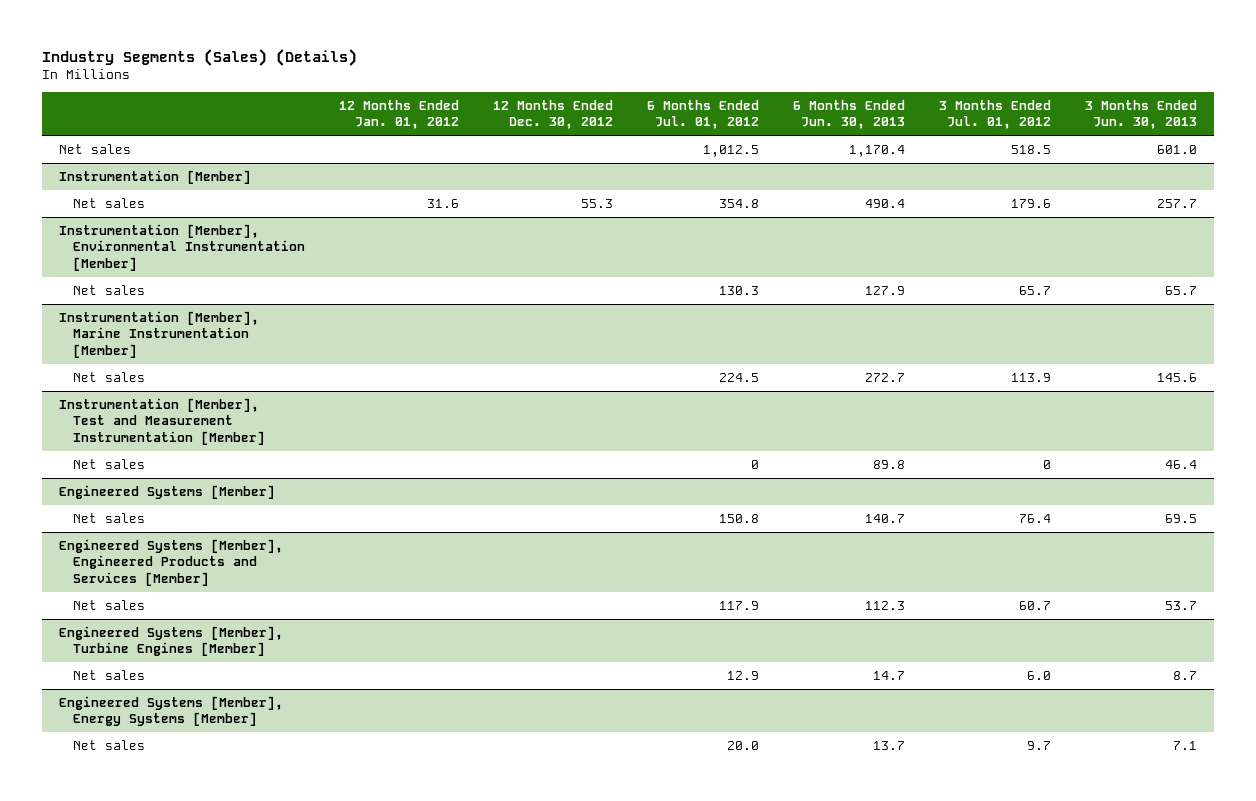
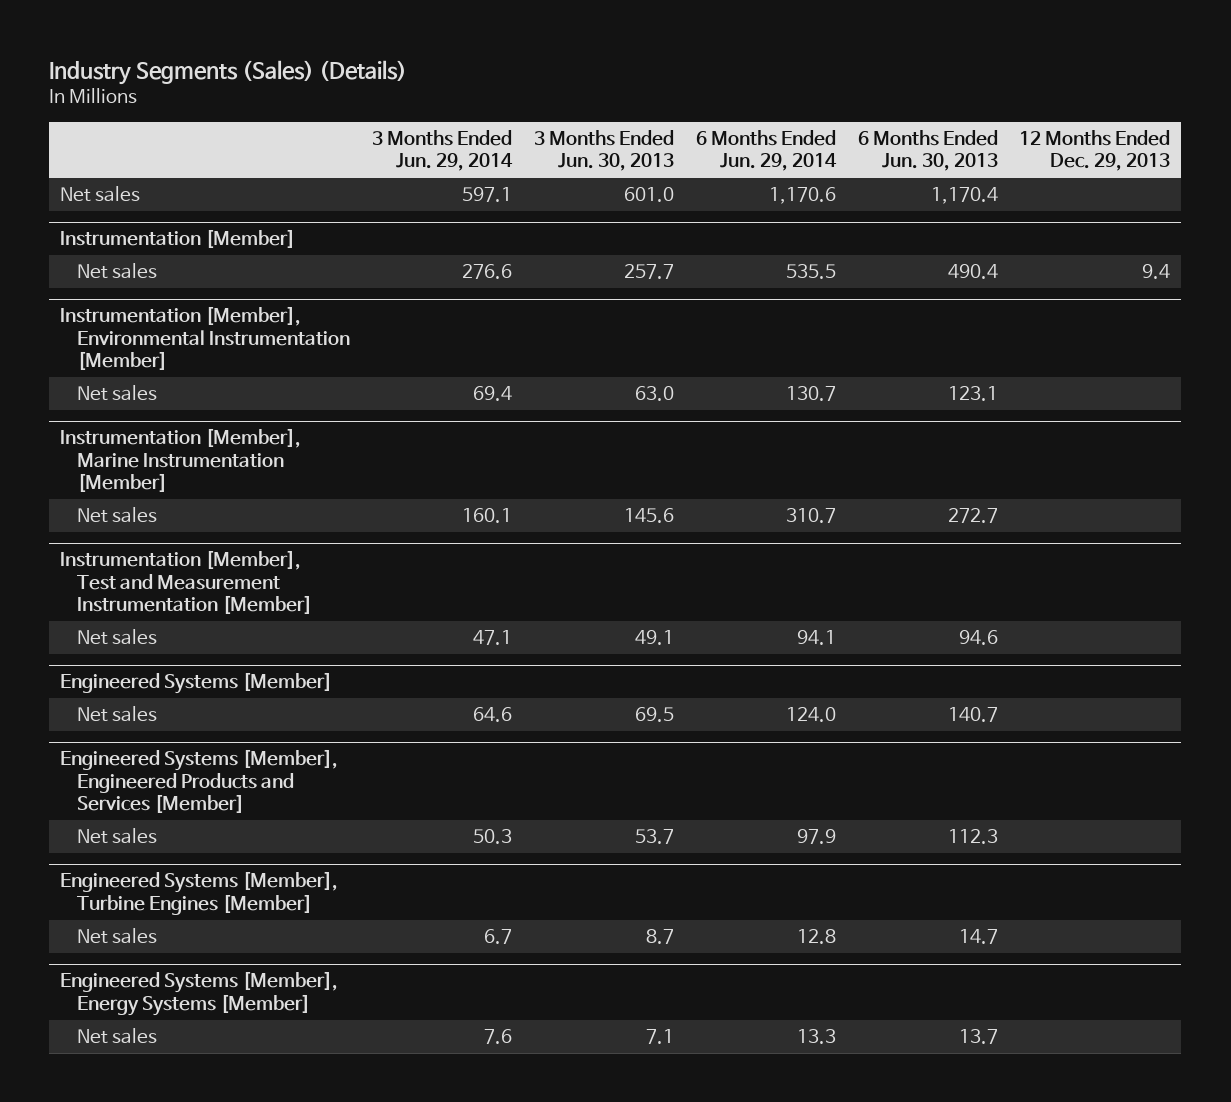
[338,99,459,130] 12 Months Ended Jan. 01, 2012 -> none
[492,99,613,130] 12 Months Ended Dec. 30, 2012 -> none
[646,99,759,130] 6 Months Ended Jul. 01, 2012 -> none
[939,99,1052,130] 3 Months Ended Jul. 01, 2012 -> none
none -> [371,129,513,172] 3 Months Ended Jun. 29, 2014
none -> [695,129,837,172] 6 Months Ended Jun. 29, 2014
none -> [1019,129,1171,172] 12 Months Ended Dec. 29, 2013
[865,285,906,295] 127.9 -> [947,386,998,402] 123.1
[1165,285,1198,295] 65.7 -> [634,386,674,402] 63.0
[873,459,906,469] 89.8 -> [958,630,998,646] 94.6
[1165,459,1198,469] 46.4 -> [634,630,674,646] 49.1

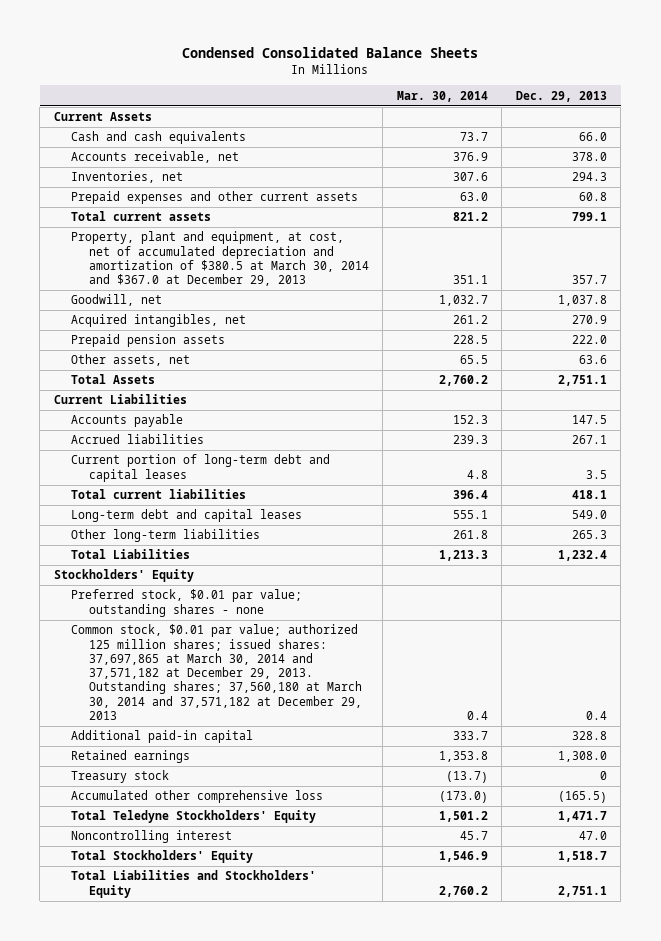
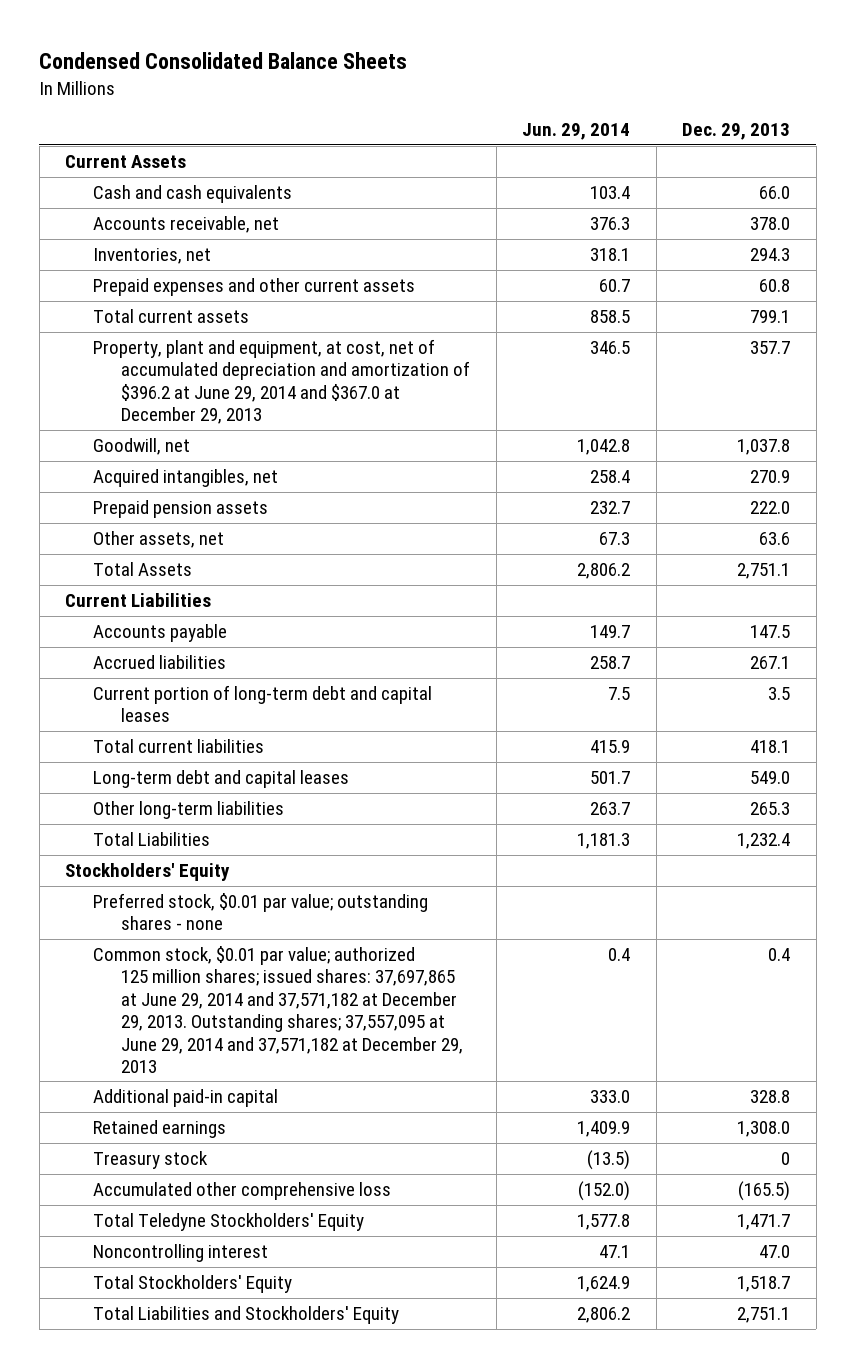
[396,90,488,102] Mar. 30, 2014 -> none
none -> [522,123,631,141] Jun. 29, 2014
[71,231,369,287] Property, plant and equipment, at cost, net of accumulated depreciation and amortization of $380.5 at March 30, 2014 and $367.0 at December 29, 2013 -> [93,339,471,425] Property, plant and equipment, at cost, net of accumulated depreciation and amortization of $396.2 at June 29, 2014 and $367.0 at December 29, 2013
[71,624,362,720] Common stock, $0.01 par value; authorized 125 million shares; issued shares: 37,697,865 at March 30, 2014 and 37,571,182 at December 29, 2013. Outstanding shares; 37,560,180 at March 30, 2014 and 37,571,182 at December 29, 2013 -> [93,946,464,1073] Common stock, $0.01 par value; authorized 125 million shares; issued shares: 37,697,865 at June 29, 2014 and 37,571,182 at December 29, 2013. Outstanding shares; 37,557,095 at June 29, 2014 and 37,571,182 at December 29, 2013

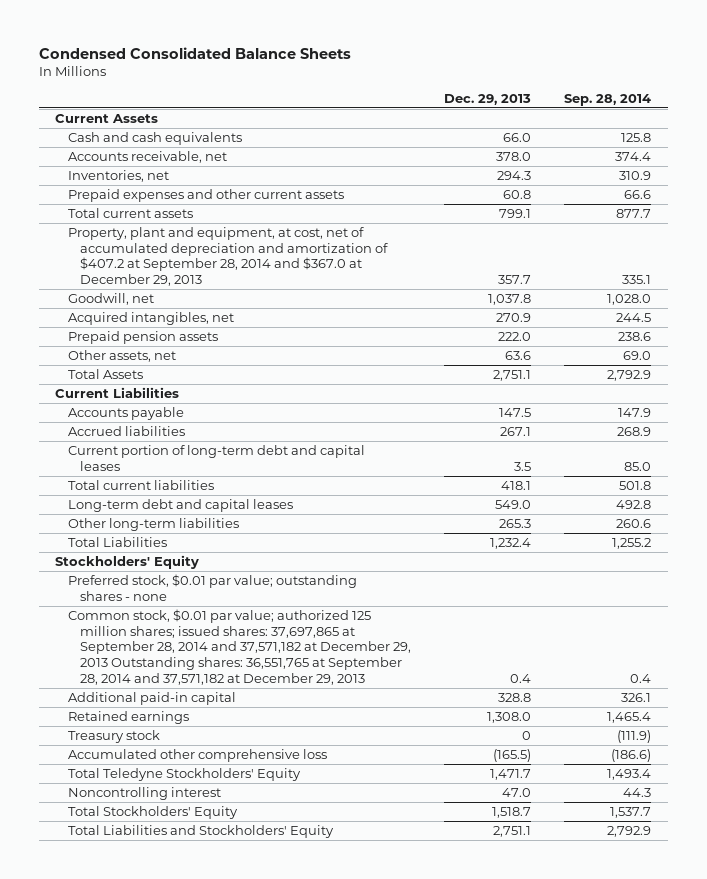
[522,123,631,141] Jun. 29, 2014 -> none
none -> [564,93,652,106] Sep. 28, 2014
[93,339,471,425] Property, plant and equipment, at cost, net of accumulated depreciation and amortization of $396.2 at June 29, 2014 and $367.0 at December 29, 2013 -> [67,226,389,286] Property, plant and equipment, at cost, net of accumulated depreciation and amortization of $407.2 at September 28, 2014 and $367.0 at December 29, 2013
[93,946,464,1073] Common stock, $0.01 par value; authorized 125 million shares; issued shares: 37,697,865 at June 29, 2014 and 37,571,182 at December 29, 2013. Outstanding shares; 37,557,095 at June 29, 2014 and 37,571,182 at December 29, 2013 -> [67,608,412,685] Common stock, $0.01 par value; authorized 125 million shares; issued shares: 37,697,865 at September 28, 2014 and 37,571,182 at December 29, 2013 Outstanding shares: 36,551,765 at September 28, 2014 and 37,571,182 at December 29, 2013

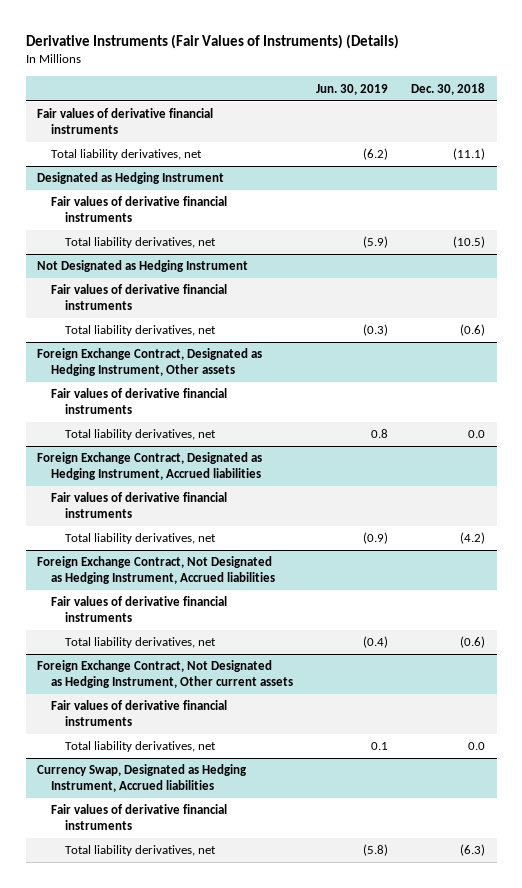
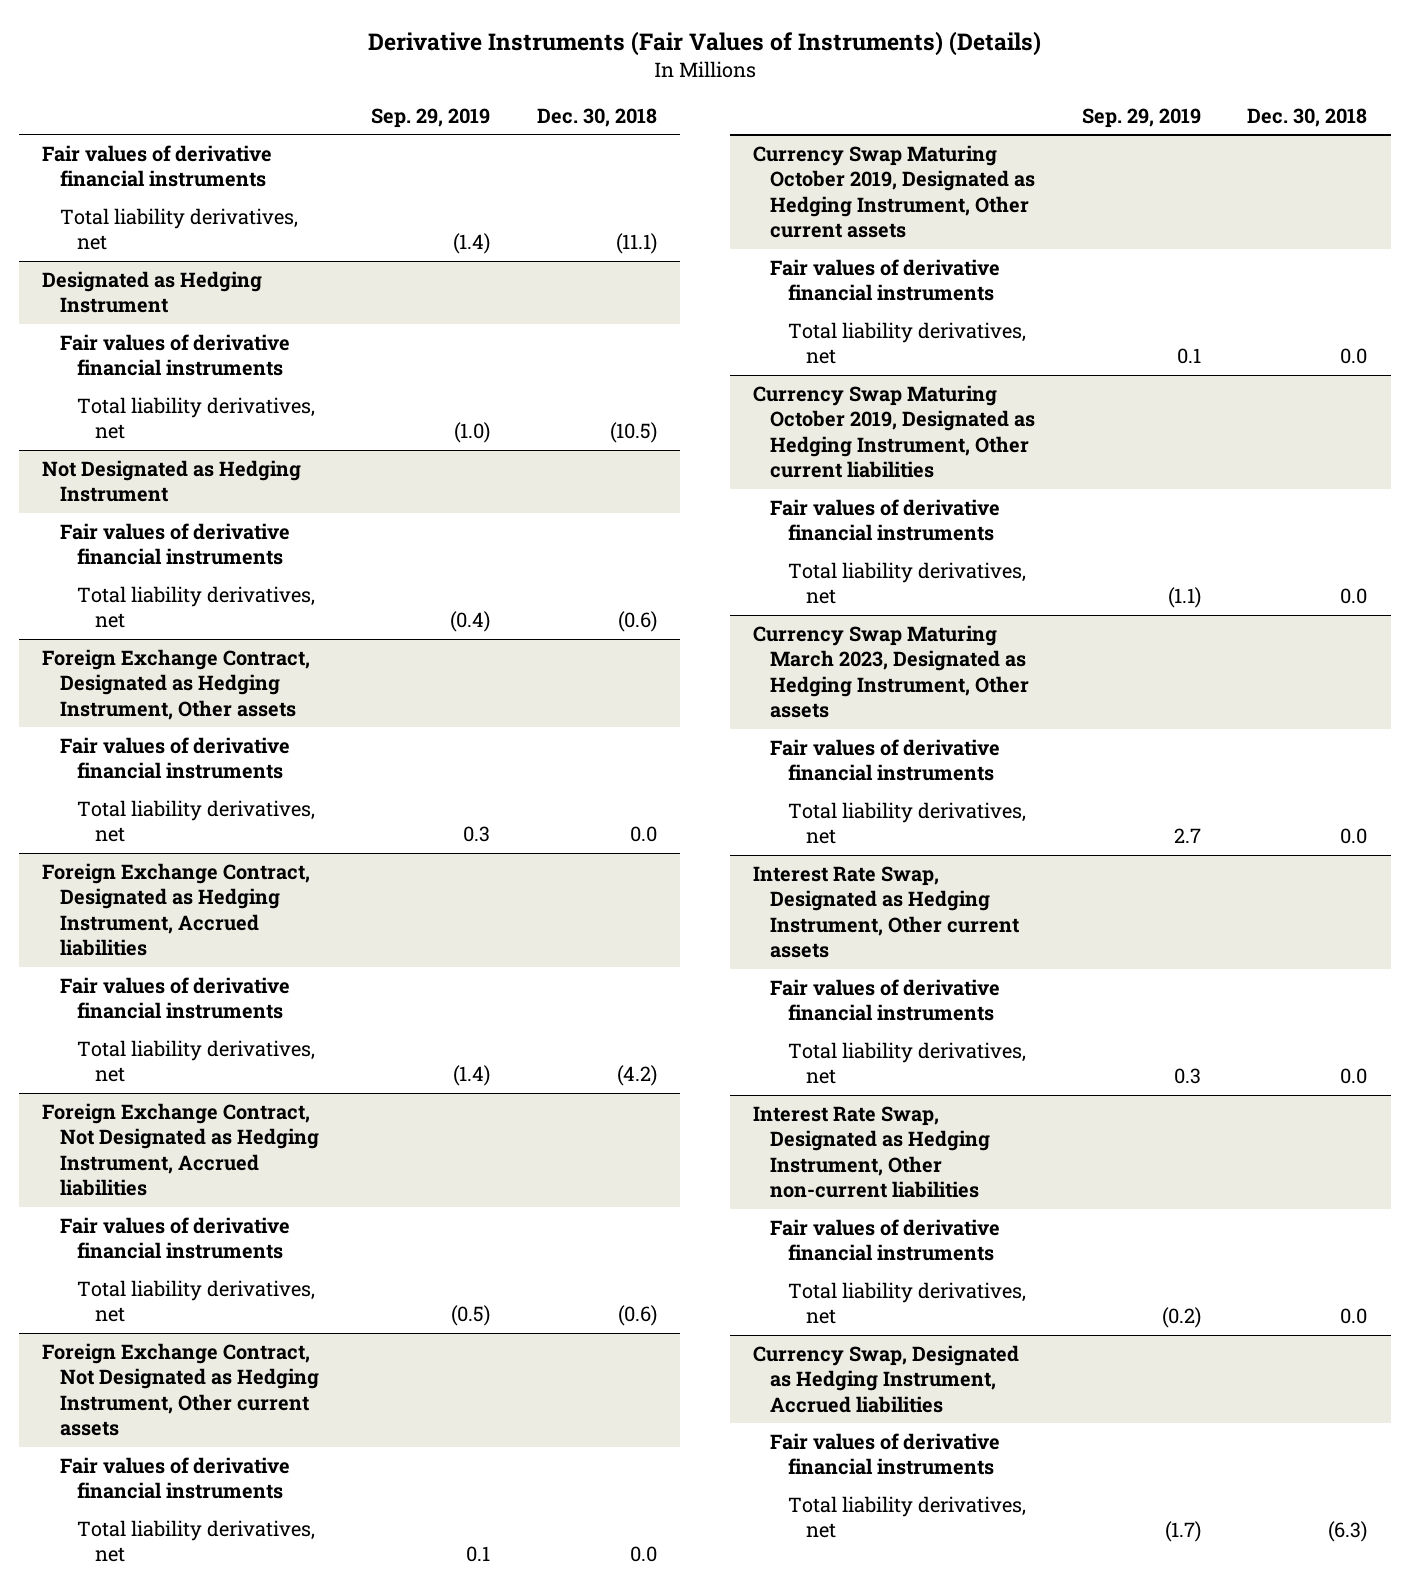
[316,83,389,95] Jun. 30, 2019 -> none
none -> [371,107,491,128] Sep. 29, 2019
none -> [752,144,1036,239] Currency Swap Maturing October 2019, Designated as Hedging Instrument, Other current assets
none -> [770,258,1001,302] Fair values of derivative financial instruments
none -> [788,321,1027,365] Total liability derivatives, net
none -> [752,384,1036,479] Currency Swap Maturing October 2019, Designated as Hedging Instrument, Other current liabilities
none -> [770,498,1001,542] Fair values of derivative financial instruments
none -> [788,561,1027,605] Total liability derivatives, net
none -> [752,624,1030,719] Currency Swap Maturing March 2023, Designated as Hedging Instrument, Other assets
none -> [770,738,1001,782] Fair values of derivative financial instruments
none -> [788,801,1027,845] Total liability derivatives, net
none -> [752,865,1020,959] Interest Rate Swap, Designated as Hedging Instrument, Other current assets
none -> [770,978,1001,1022] Fair values of derivative financial instruments
none -> [788,1041,1027,1085] Total liability derivatives, net
none -> [752,1105,991,1199] Interest Rate Swap, Designated as Hedging Instrument, Other non-current liabilities
none -> [770,1218,1001,1262] Fair values of derivative financial instruments
none -> [788,1281,1027,1325] Total liability derivatives, net

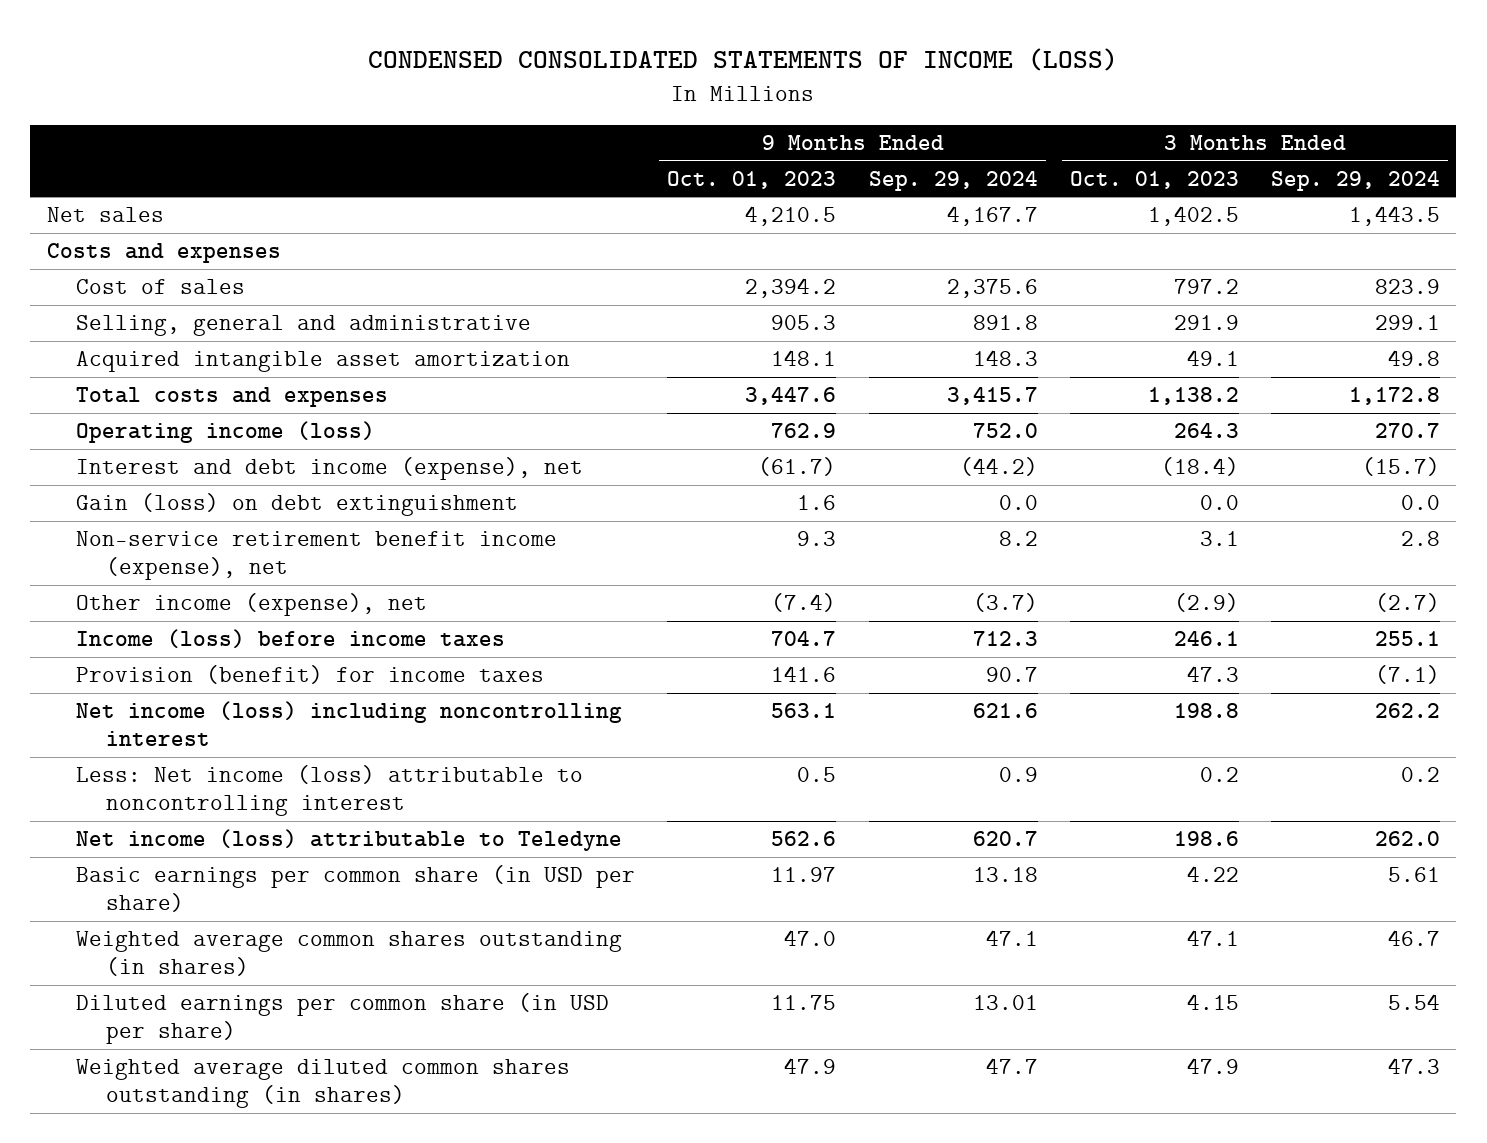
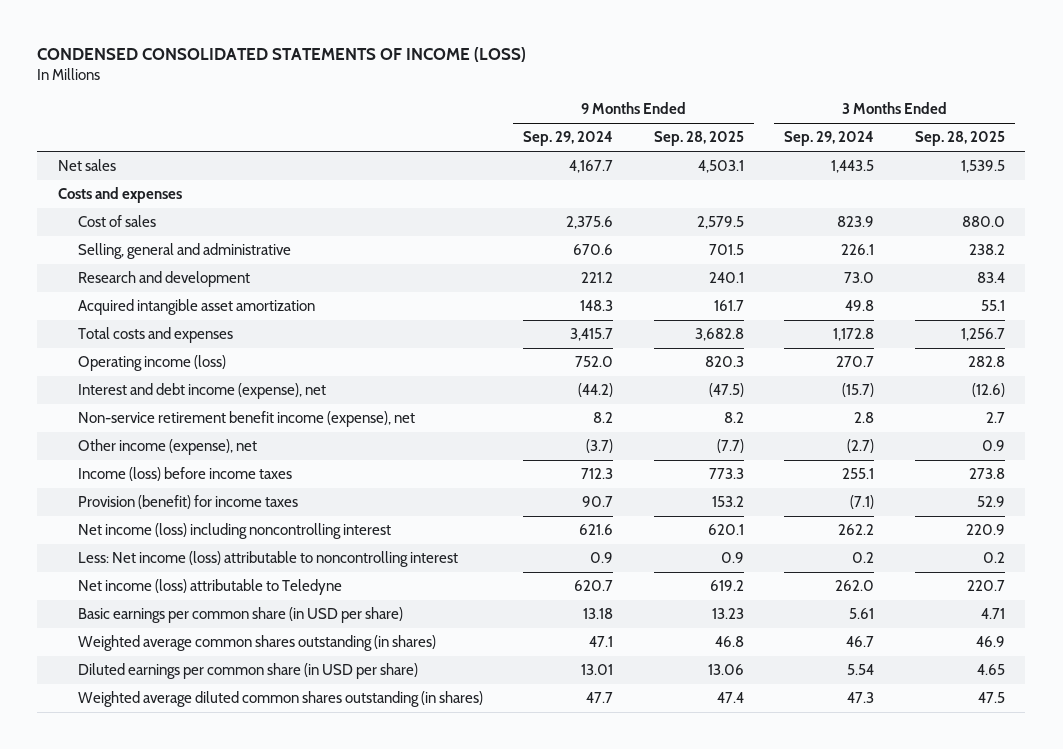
[667,170,837,189] Oct. 01, 2023 -> none
[1069,170,1239,189] Oct. 01, 2023 -> none
none -> [653,131,744,147] Sep. 28, 2025
none -> [915,131,1006,147] Sep. 28, 2025
[972,315,1038,331] 891.8 -> [573,244,614,256] 670.6
[1375,315,1441,331] 299.1 -> [841,244,875,256] 226.1
none -> [77,271,250,288] Research and development
[76,493,519,517] Gain (loss) on debt extinguishment -> none

